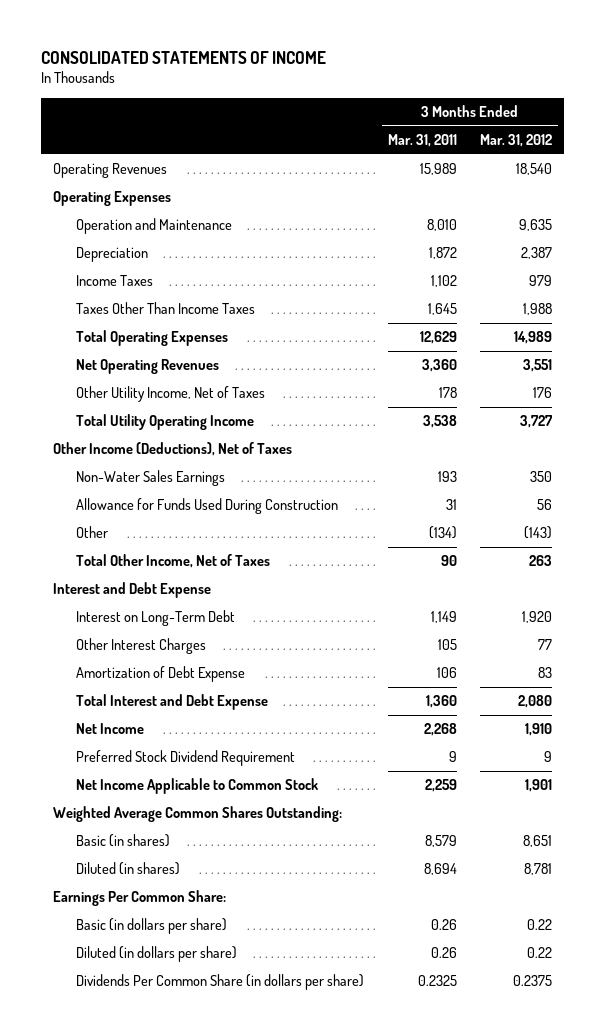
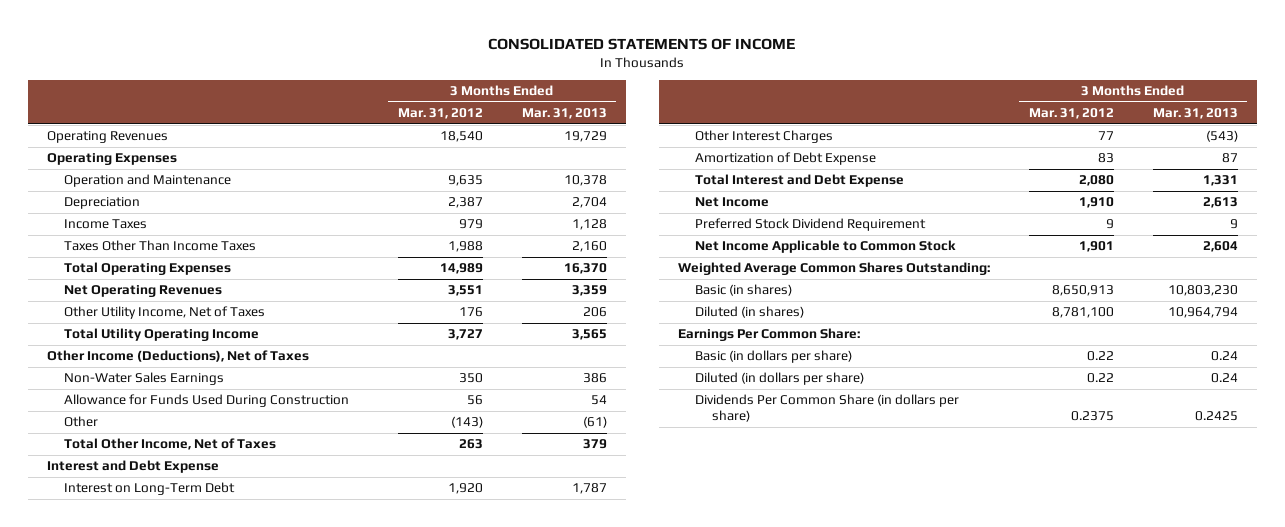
[387,134,457,148] Mar. 31, 2011 -> none
none -> [521,108,607,120] Mar. 31, 2013
[523,835,553,848] 8,651 -> [1051,285,1114,297] 8,650,913
[524,863,553,876] 8,781 -> [1051,307,1114,319] 8,781,100

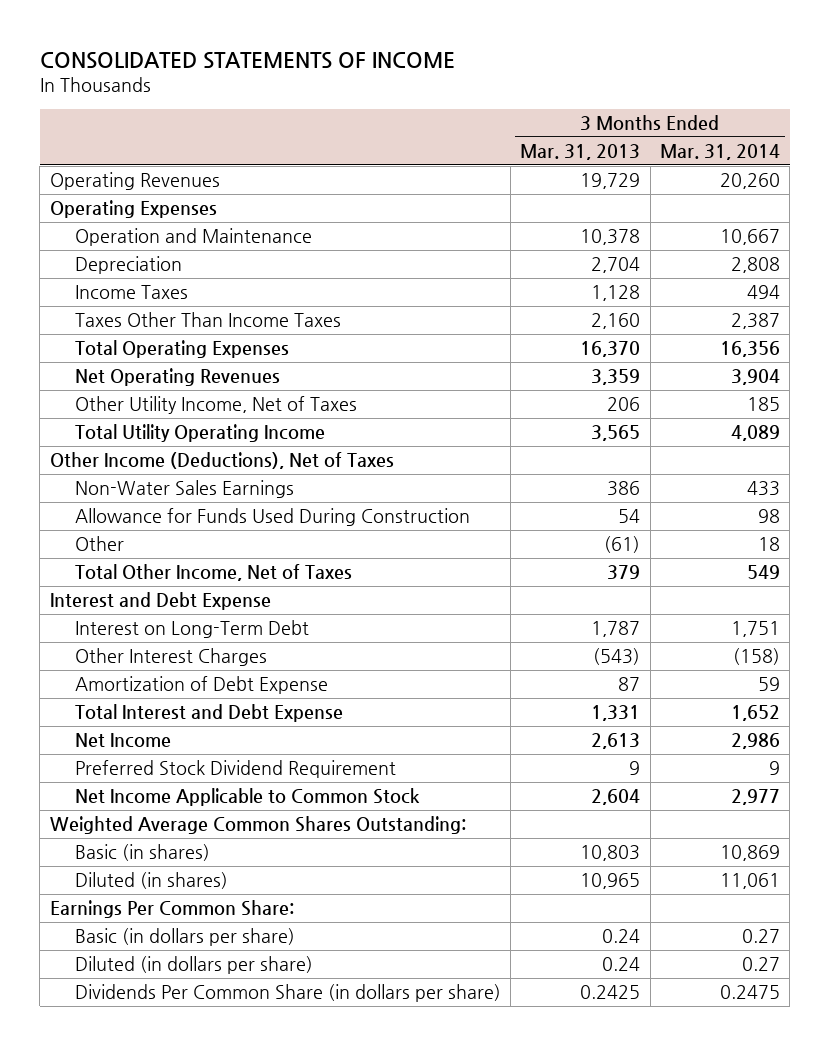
[397,108,483,120] Mar. 31, 2012 -> none
none -> [659,143,780,160] Mar. 31, 2014
[1167,285,1238,297] 10,803,230 -> [580,845,641,862] 10,803
[1167,307,1238,319] 10,964,794 -> [580,873,641,890] 10,965

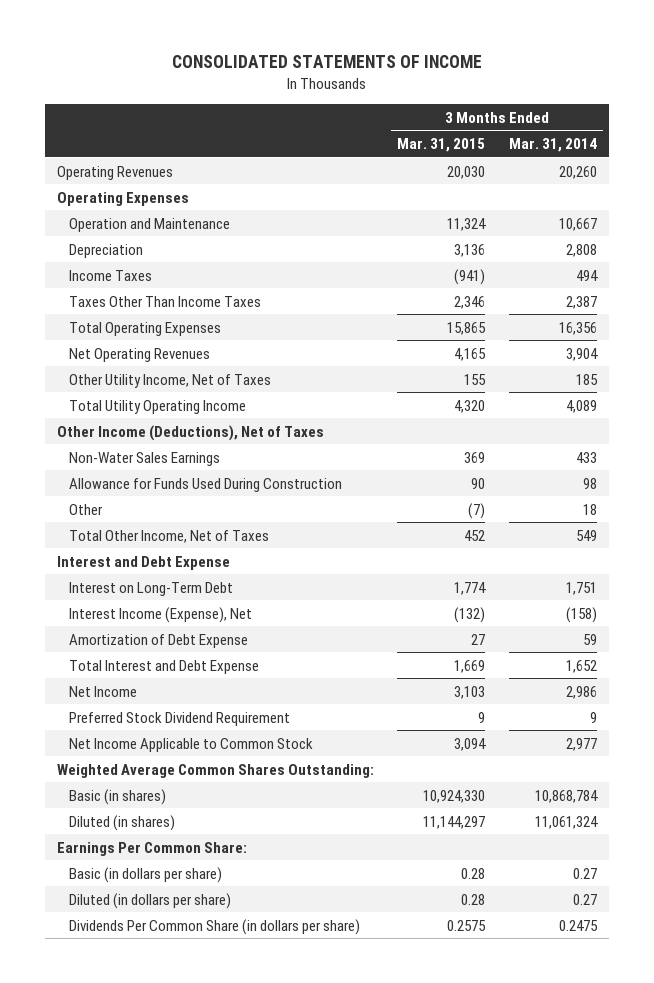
[520,143,641,160] Mar. 31, 2013 -> none
none -> [397,138,486,153] Mar. 31, 2015
[74,648,267,667] Other Interest Charges -> [69,606,253,623] Interest Income (Expense), Net
[719,845,780,862] 10,869 -> [535,789,599,803] 10,868,784
[719,873,780,890] 11,061 -> [535,815,599,829] 11,061,324

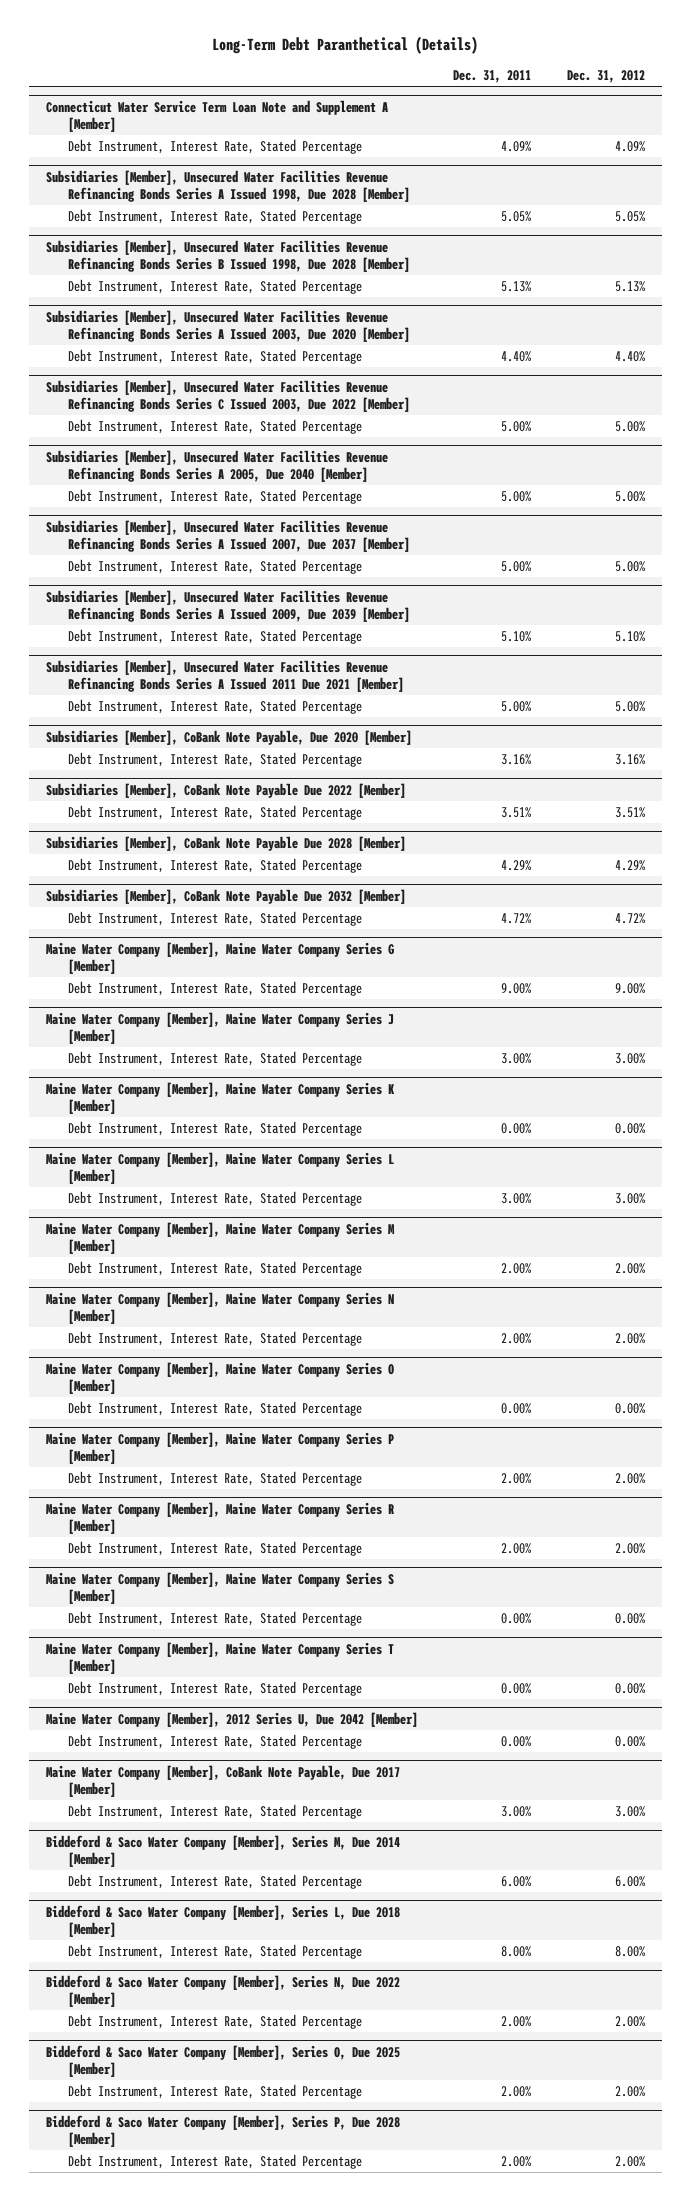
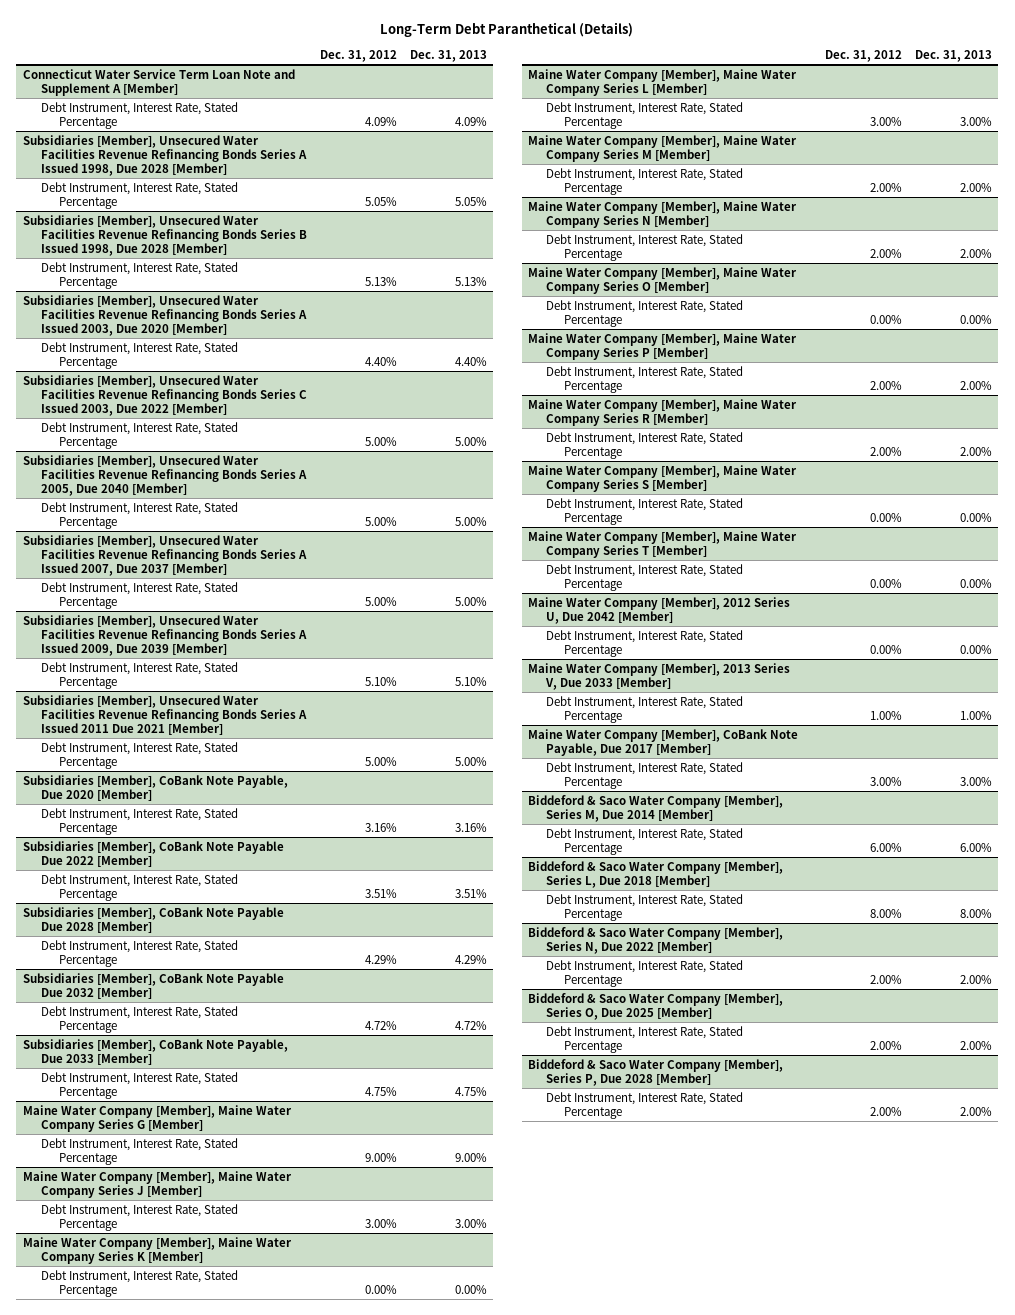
[453,69,532,83] Dec. 31, 2011 -> none
none -> [409,50,487,63] Dec. 31, 2013
none -> [22,1038,288,1065] Subsidiaries [Member], CoBank Note Payable, Due 2033 [Member]
none -> [40,1071,238,1099] Debt Instrument, Interest Rate, Stated Percentage
none -> [527,662,790,690] Maine Water Company [Member], 2013 Series V, Due 2033 [Member]
none -> [545,695,743,723] Debt Instrument, Interest Rate, Stated Percentage

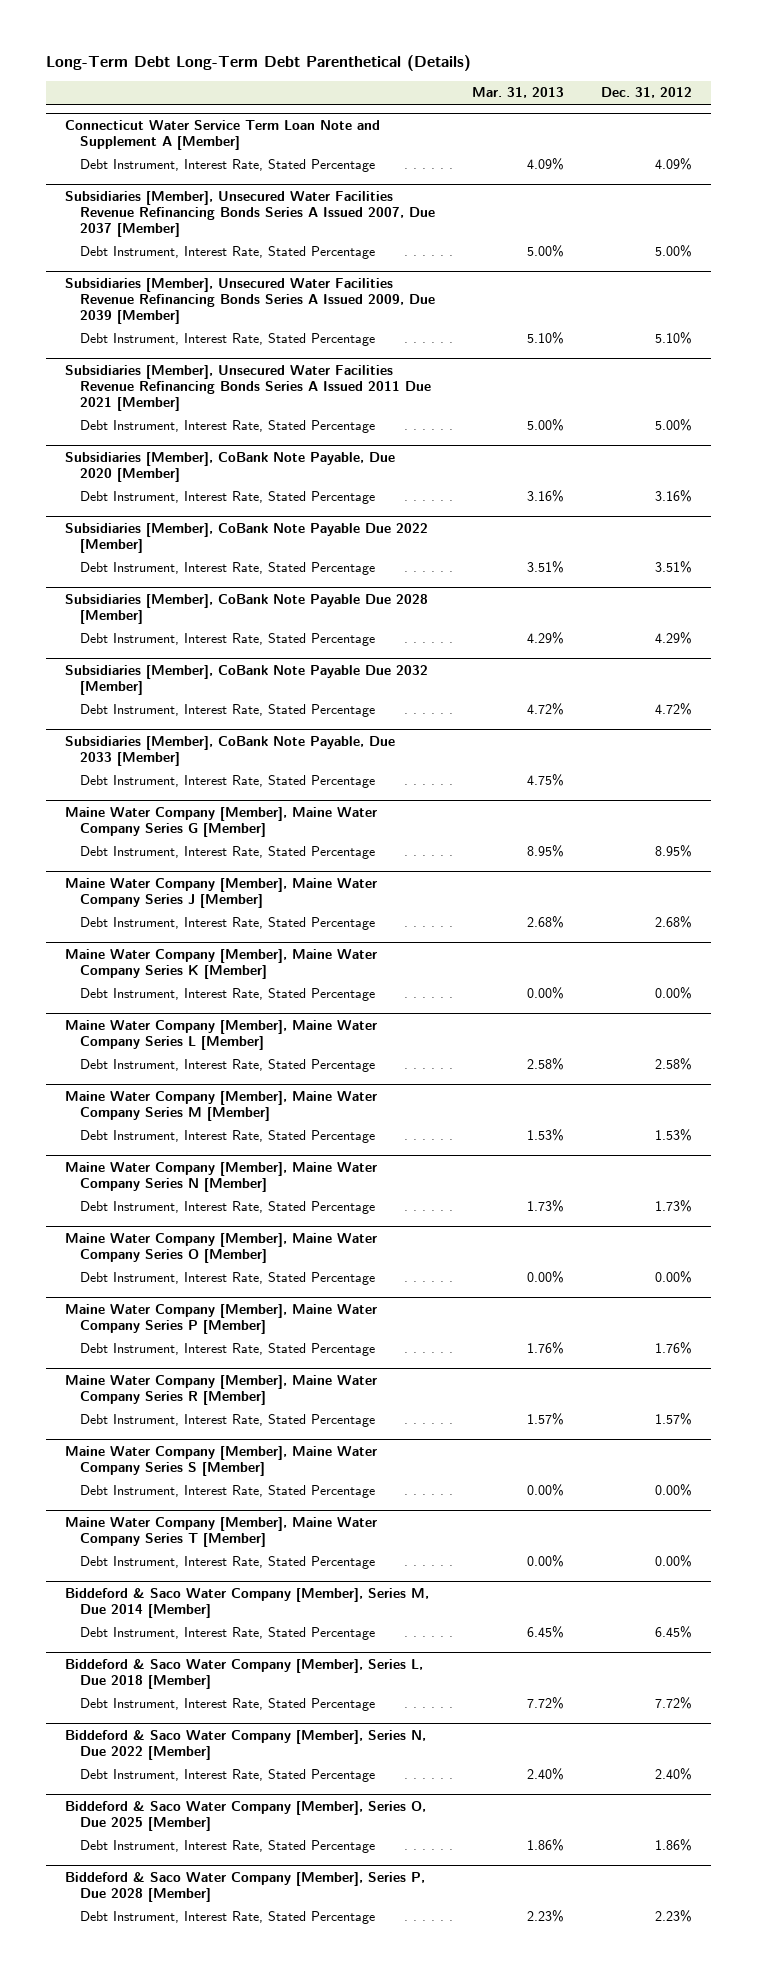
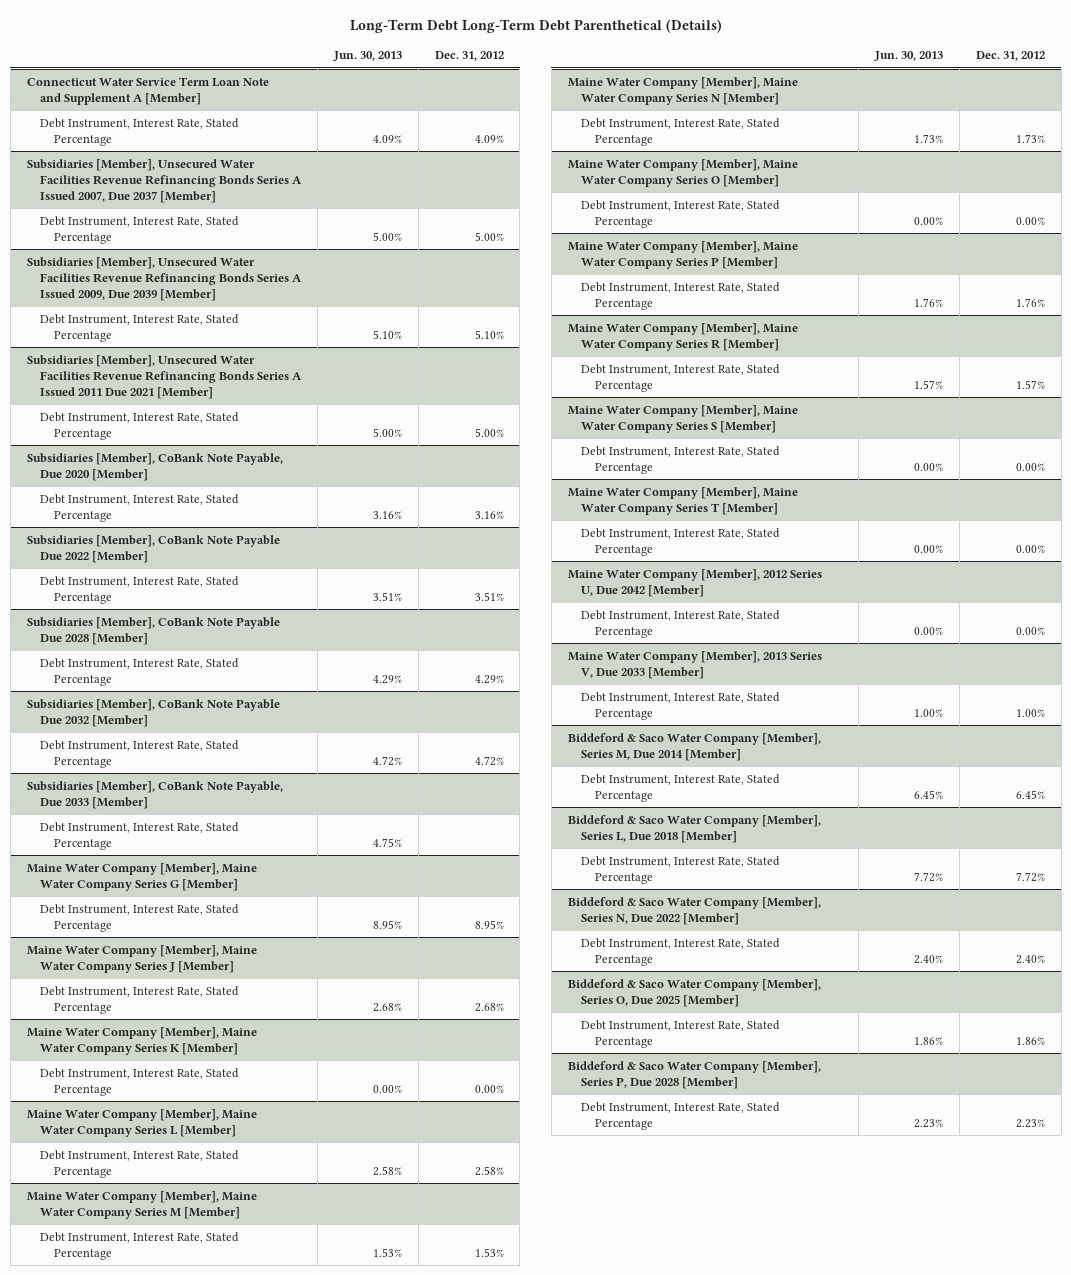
[471,87,564,99] Mar. 31, 2013 -> none
none -> [333,51,403,62] Jun. 30, 2013
none -> [567,568,822,597] Maine Water Company [Member], 2012 Series U, Due 2042 [Member]
none -> [581,609,781,638] Debt Instrument, Interest Rate, Stated Percentage
none -> [567,650,822,679] Maine Water Company [Member], 2013 Series V, Due 2033 [Member]
none -> [581,691,781,720] Debt Instrument, Interest Rate, Stated Percentage

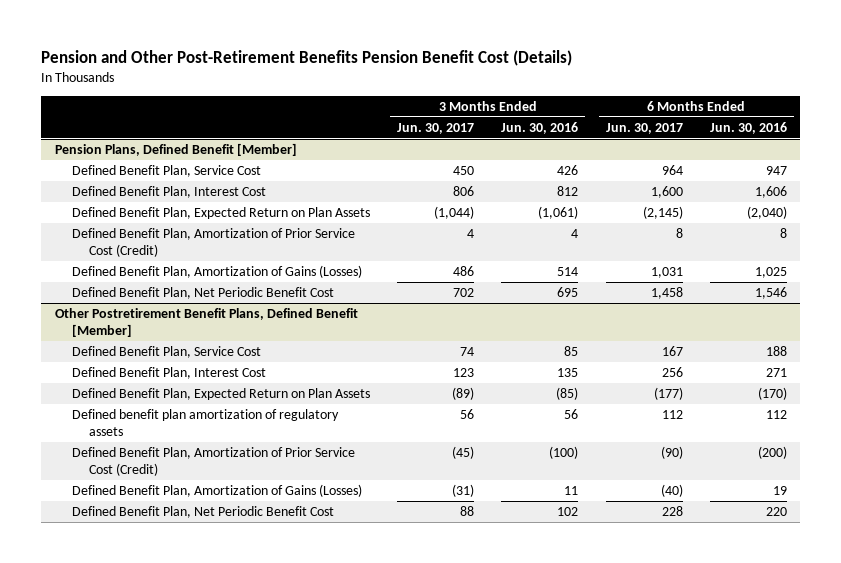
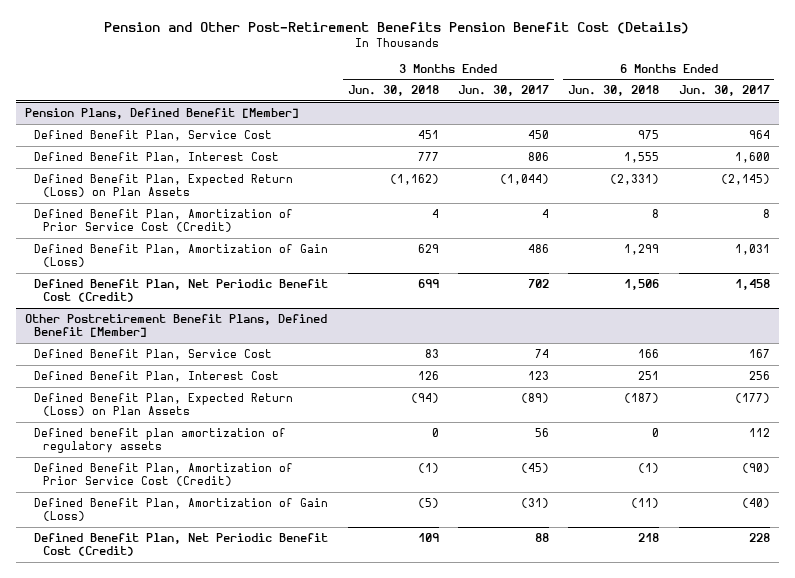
[501,121,579,134] Jun. 30, 2016 -> none
[709,121,787,134] Jun. 30, 2016 -> none
none -> [347,85,439,97] Jun. 30, 2018
none -> [568,85,660,97] Jun. 30, 2018
[71,206,370,219] Defined Benefit Plan, Expected Return on Plan Assets -> [34,173,294,198] Defined Benefit Plan, Expected Return (Loss) on Plan Assets
[71,264,362,278] Defined Benefit Plan, Amortization of Gains (Losses) -> [34,243,329,268] Defined Benefit Plan, Amortization of Gain (Loss)
[71,286,334,299] Defined Benefit Plan, Net Periodic Benefit Cost -> [34,278,329,303] Defined Benefit Plan, Net Periodic Benefit Cost (Credit)
[71,387,370,400] Defined Benefit Plan, Expected Return on Plan Assets -> [34,392,294,417] Defined Benefit Plan, Expected Return (Loss) on Plan Assets
[71,483,362,497] Defined Benefit Plan, Amortization of Gains (Losses) -> [34,497,329,522] Defined Benefit Plan, Amortization of Gain (Loss)
[71,505,334,518] Defined Benefit Plan, Net Periodic Benefit Cost -> [34,532,329,557] Defined Benefit Plan, Net Periodic Benefit Cost (Credit)

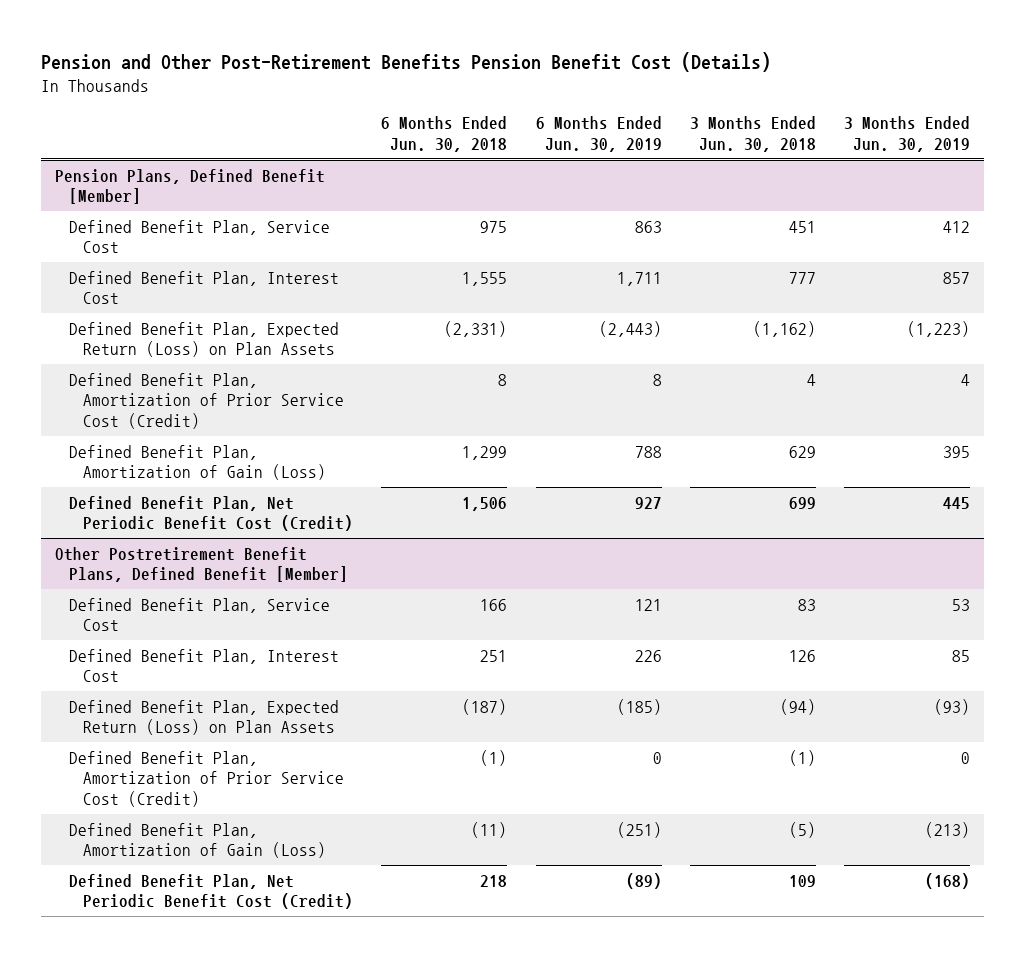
[457,85,549,97] Jun. 30, 2017 -> none
[678,85,770,97] Jun. 30, 2017 -> none
none -> [535,116,662,153] 6 Months Ended Jun. 30, 2019
none -> [843,116,970,153] 3 Months Ended Jun. 30, 2019
[34,427,287,454] Defined benefit plan amortization of regulatory assets -> none

